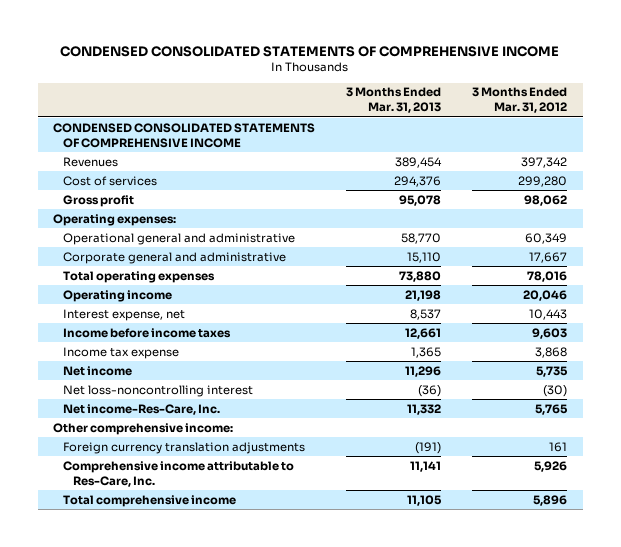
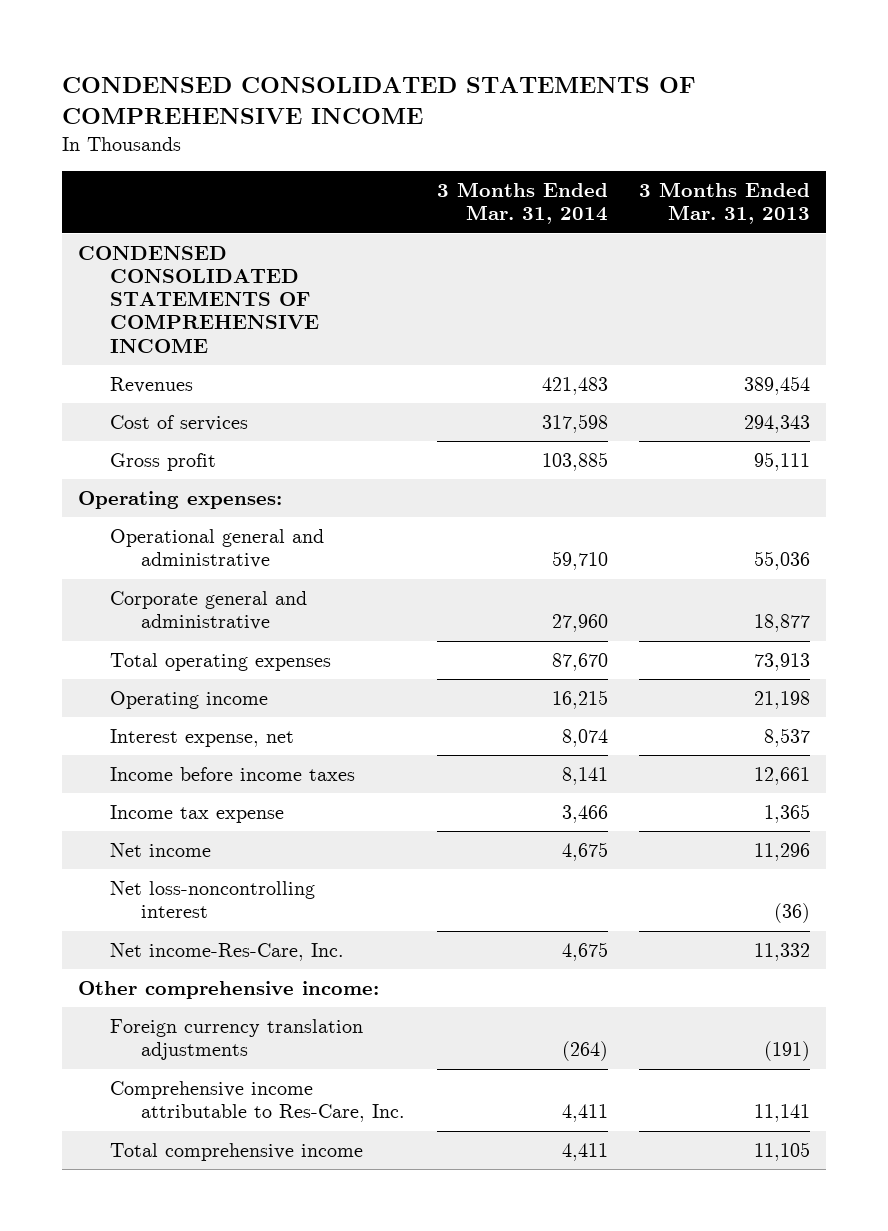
[472,87,568,114] 3 Months Ended Mar. 31, 2012 -> none
none -> [436,182,608,225] 3 Months Ended Mar. 31, 2014
[394,175,442,187] 294,376 -> [744,415,811,434] 294,343
[399,194,442,206] 95,078 -> [754,452,811,472] 95,111
[401,232,442,244] 58,770 -> [754,551,811,571] 55,036
[407,251,442,263] 15,110 -> [754,614,811,633] 18,877
[399,270,442,282] 73,880 -> [754,653,811,672] 73,913

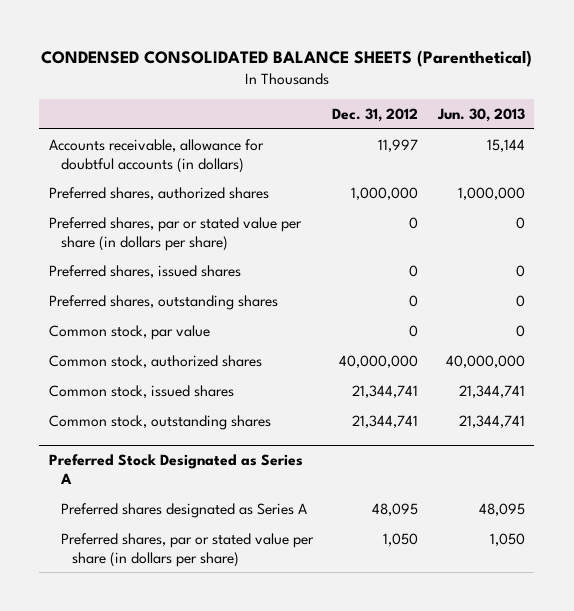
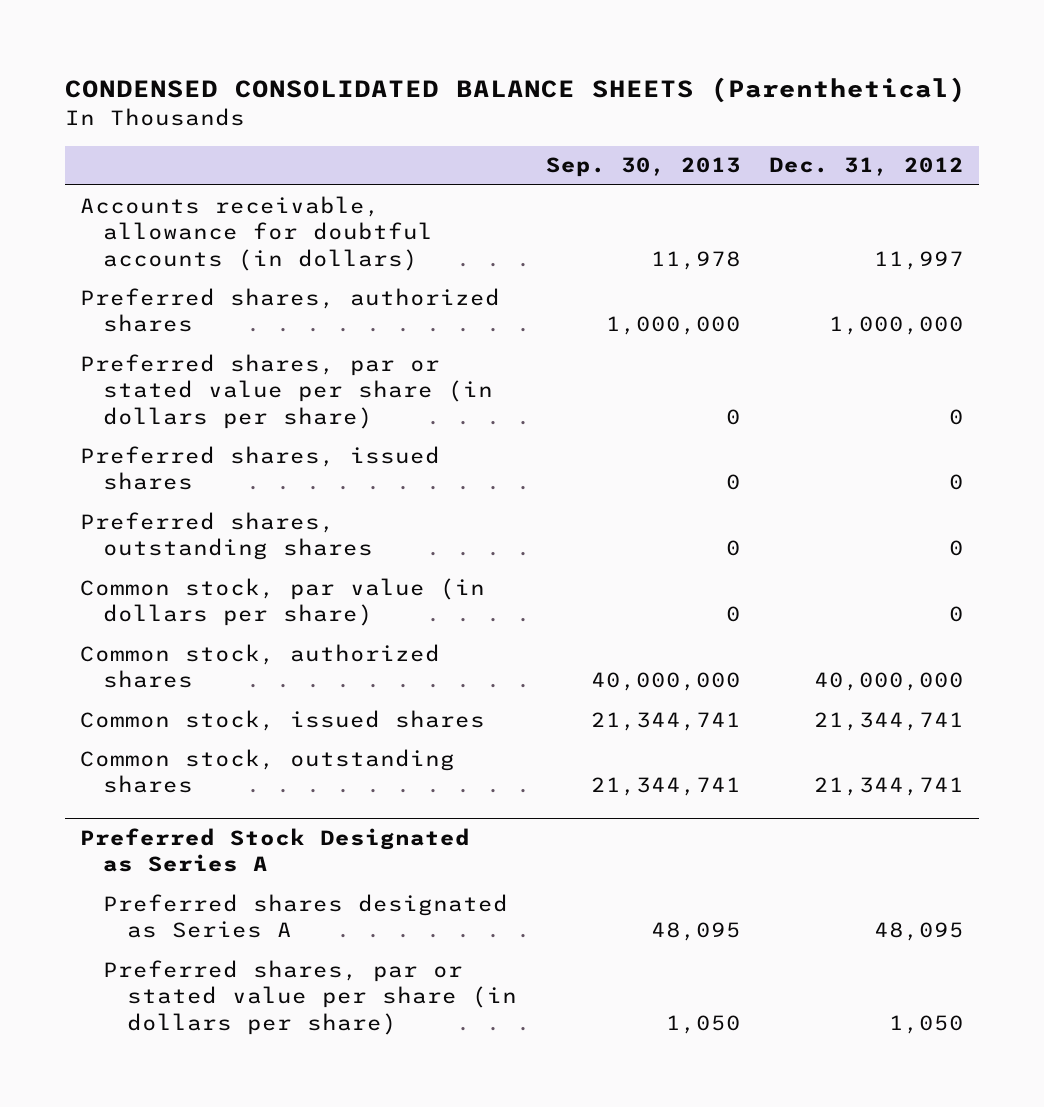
[436,107,525,122] Jun. 30, 2013 -> none
none -> [545,157,741,178] Sep. 30, 2013
[49,324,211,340] Common stock, par value -> [79,577,485,627] Common stock, par value (in dollars per share)

